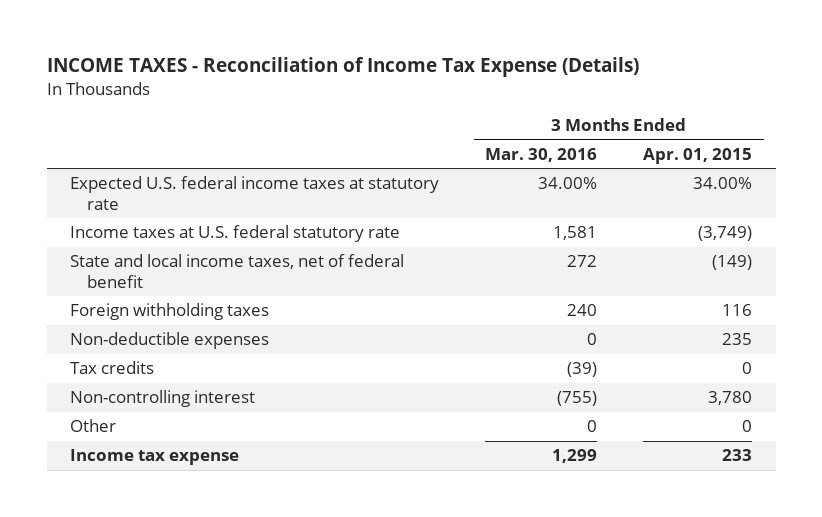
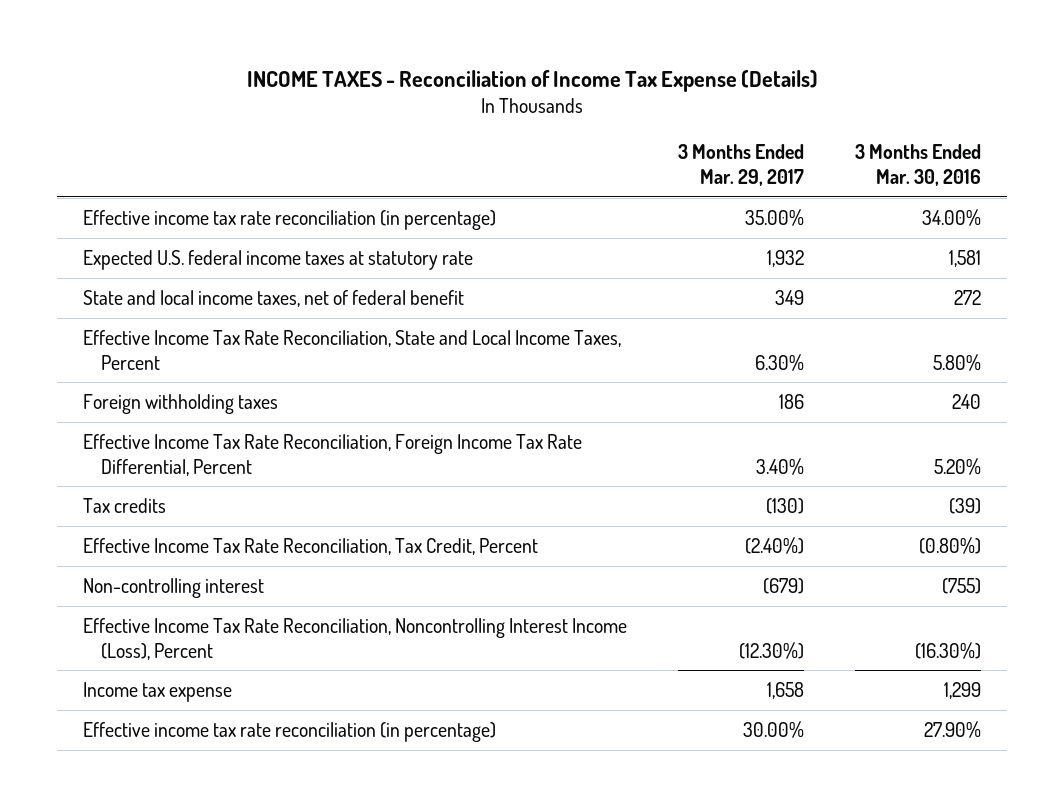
[643,147,753,164] Apr. 01, 2015 -> none
none -> [677,144,804,186] 3 Months Ended Mar. 29, 2017
[69,225,400,243] Income taxes at U.S. federal statutory rate -> none
none -> [82,209,496,230] Effective income tax rate reconciliation (in percentage)
[538,177,598,190] 34.00% -> [948,249,981,267] 1,581
none -> [82,329,621,370] Effective Income Tax Rate Reconciliation, State and Local Income Taxes, Percent
[69,332,269,350] Non-deductible expenses -> none
none -> [82,433,582,476] Effective Income Tax Rate Reconciliation, Foreign Income Tax Rate Differential, Percent
none -> [82,537,538,555] Effective Income Tax Rate Reconciliation, Tax Credit, Percent
[69,419,116,433] Other -> none
none -> [82,617,627,660] Effective Income Tax Rate Reconciliation, Noncontrolling Interest Income (Loss), Percent
none -> [82,721,496,742] Effective income tax rate reconciliation (in percentage)

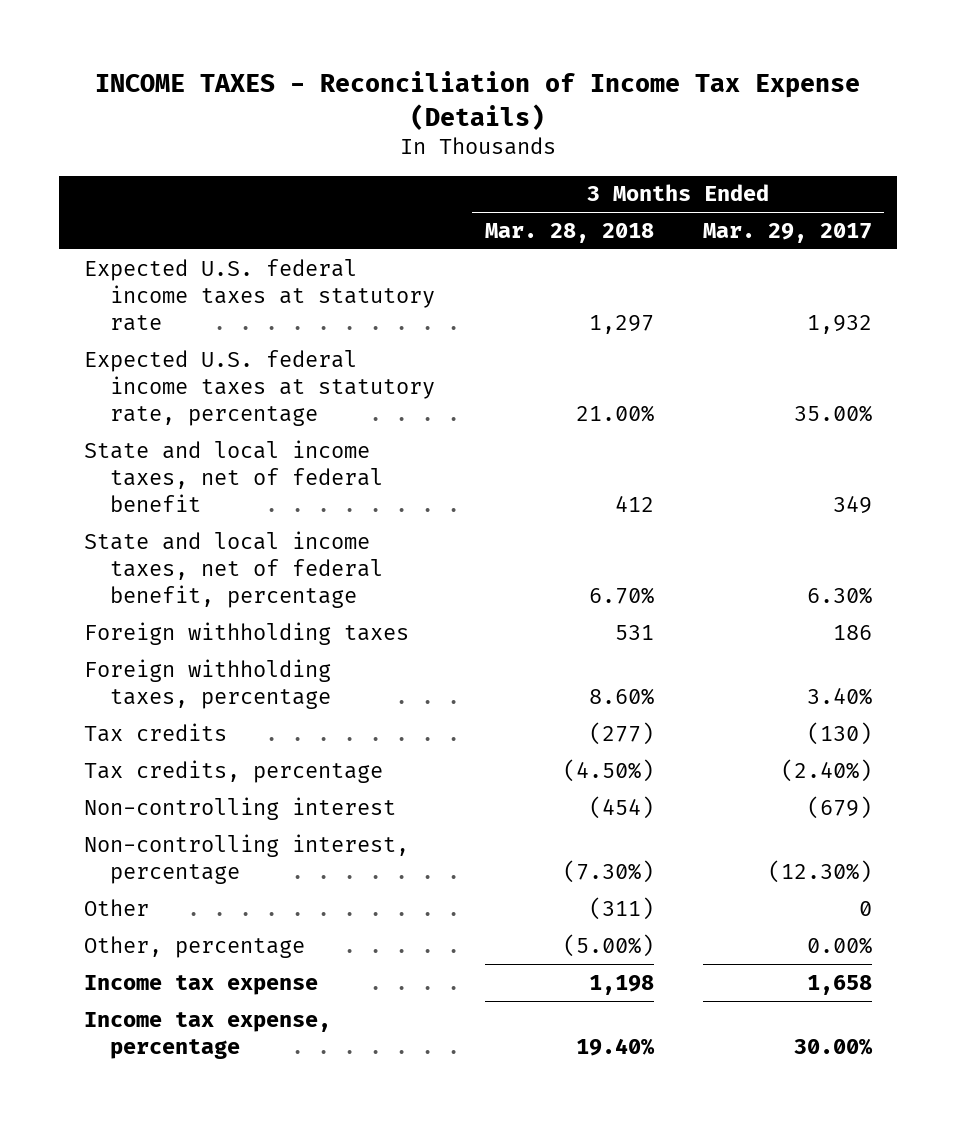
[854,144,981,186] 3 Months Ended Mar. 30, 2016 -> none
none -> [484,223,654,244] Mar. 28, 2018
[82,209,496,230] Effective income tax rate reconciliation (in percentage) -> none
none -> [83,349,436,426] Expected U.S. federal income taxes at statutory rate, percentage
[82,329,621,370] Effective Income Tax Rate Reconciliation, State and Local Income Taxes, Percent -> [83,530,384,608] State and local income taxes, net of federal benefit, percentage
[82,433,582,476] Effective Income Tax Rate Reconciliation, Foreign Income Tax Rate Differential, Percent -> [83,658,332,709] Foreign withholding taxes, percentage
[82,537,538,555] Effective Income Tax Rate Reconciliation, Tax Credit, Percent -> [83,759,383,783] Tax credits, percentage
[82,617,627,660] Effective Income Tax Rate Reconciliation, Noncontrolling Interest Income (Loss), Percent -> [83,833,409,884] Non-controlling interest, percentage
none -> [83,898,149,916] Other
none -> [83,935,305,958] Other, percentage
[82,721,496,742] Effective income tax rate reconciliation (in percentage) -> [83,1011,331,1059] Income tax expense, percentage

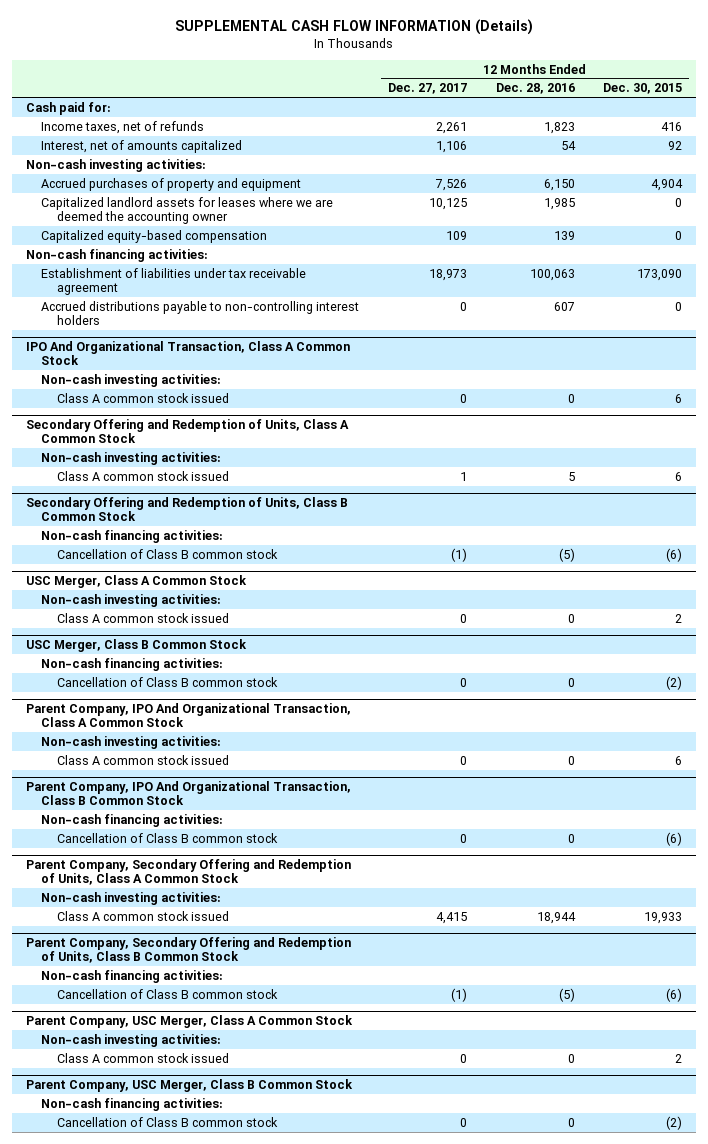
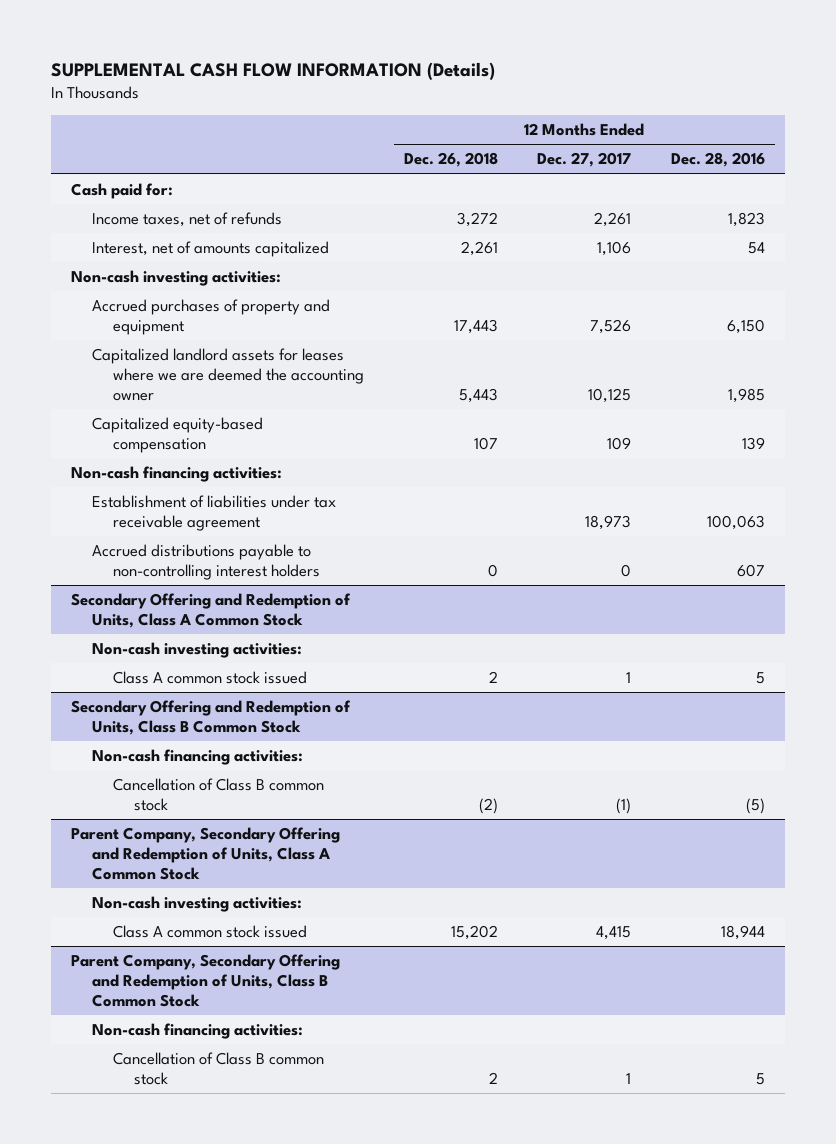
[603,83,683,95] Dec. 30, 2015 -> none
none -> [403,152,498,168] Dec. 26, 2018
[26,340,351,366] IPO And Organizational Transaction, Class A Common Stock -> none
[41,373,222,387] Non-cash investing activities: -> none
[56,392,229,403] Class A common stock issued -> none
[26,574,248,588] USC Merger, Class A Common Stock -> none
[41,593,222,607] Non-cash investing activities: -> none
[56,612,229,623] Class A common stock issued -> none
[26,638,248,652] USC Merger, Class B Common Stock -> none
[41,657,224,671] Non-cash financing activities: -> none
[56,676,278,687] Cancellation of Class B common stock -> none
[26,702,352,728] Parent Company, IPO And Organizational Transaction, Class A Common Stock -> none
[41,735,222,749] Non-cash investing activities: -> none
[56,754,229,765] Class A common stock issued -> none
[26,780,352,806] Parent Company, IPO And Organizational Transaction, Class B Common Stock -> none
[41,813,224,827] Non-cash financing activities: -> none
[56,832,278,843] Cancellation of Class B common stock -> none
[26,1014,354,1028] Parent Company, USC Merger, Class A Common Stock -> none
[41,1033,222,1047] Non-cash investing activities: -> none
[56,1052,229,1063] Class A common stock issued -> none
[26,1078,354,1092] Parent Company, USC Merger, Class B Common Stock -> none
[41,1097,224,1111] Non-cash financing activities: -> none
[56,1116,278,1127] Cancellation of Class B common stock -> none
[450,987,467,1002] (1) -> [626,1073,632,1085] 1
[558,987,575,1002] (5) -> [755,1073,765,1086] 5

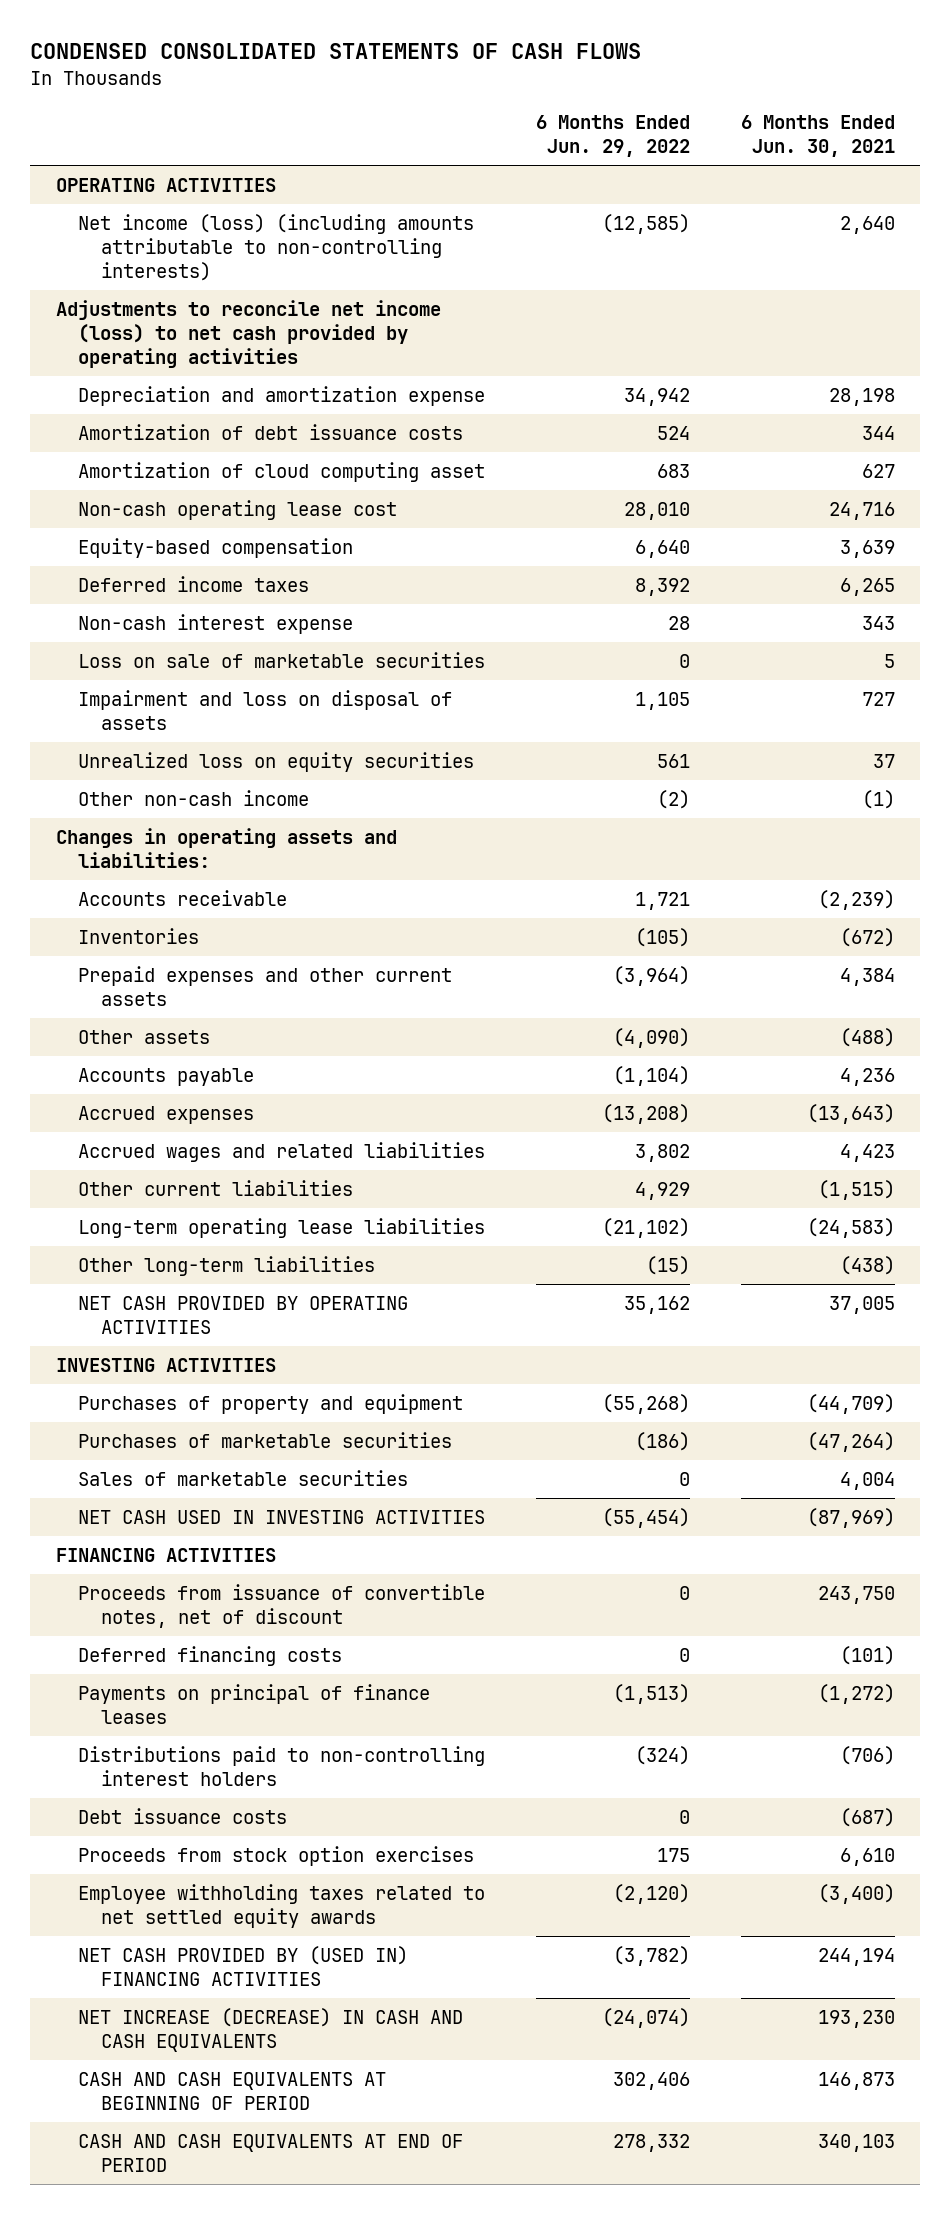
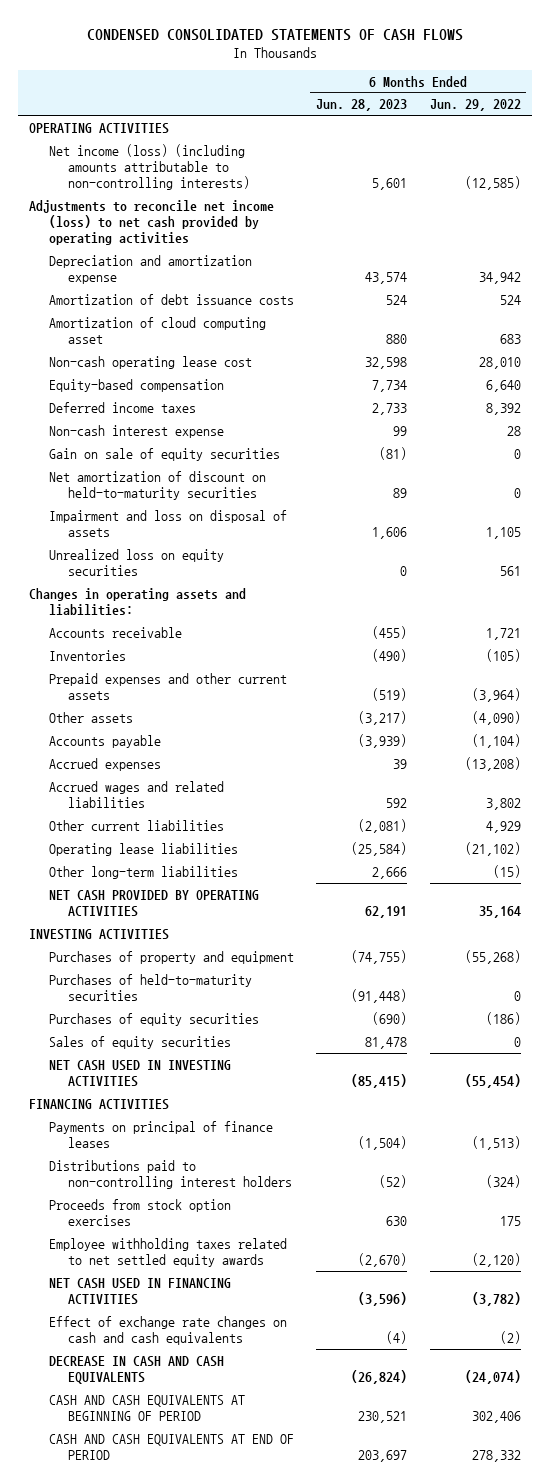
[740,115,895,158] 6 Months Ended Jun. 30, 2021 -> none
none -> [316,99,408,112] Jun. 28, 2023
[78,651,486,668] Loss on sale of marketable securities -> [48,447,280,461] Gain on sale of equity securities
none -> [48,470,266,500] Net amortization of discount on held-to-maturity securities
[78,789,310,806] Other non-cash income -> none
[78,1217,486,1238] Long-term operating lease liabilities -> [48,842,238,856] Operating lease liabilities
[624,1295,691,1314] 35,162 -> [478,905,521,918] 35,164
none -> [48,973,252,1001] Purchases of held-to-maturity securities
[78,1431,453,1448] Purchases of marketable securities -> [48,1012,259,1026] Purchases of equity securities
[78,1469,409,1486] Sales of marketable securities -> [48,1035,231,1049] Sales of equity securities
[78,1583,486,1628] Proceeds from issuance of convertible notes, net of discount -> none
[78,1645,343,1666] Deferred financing costs -> none
[78,1807,288,1824] Debt issuance costs -> none
[78,1945,409,1986] NET CASH PROVIDED BY (USED IN) FINANCING ACTIVITIES -> [48,1277,231,1305] NET CASH USED IN FINANCING ACTIVITIES
none -> [48,1315,287,1345] Effect of exchange rate changes on cash and cash equivalents
[78,2007,464,2052] NET INCREASE (DECREASE) IN CASH AND CASH EQUIVALENTS -> [48,1355,224,1384] DECREASE IN CASH AND CASH EQUIVALENTS

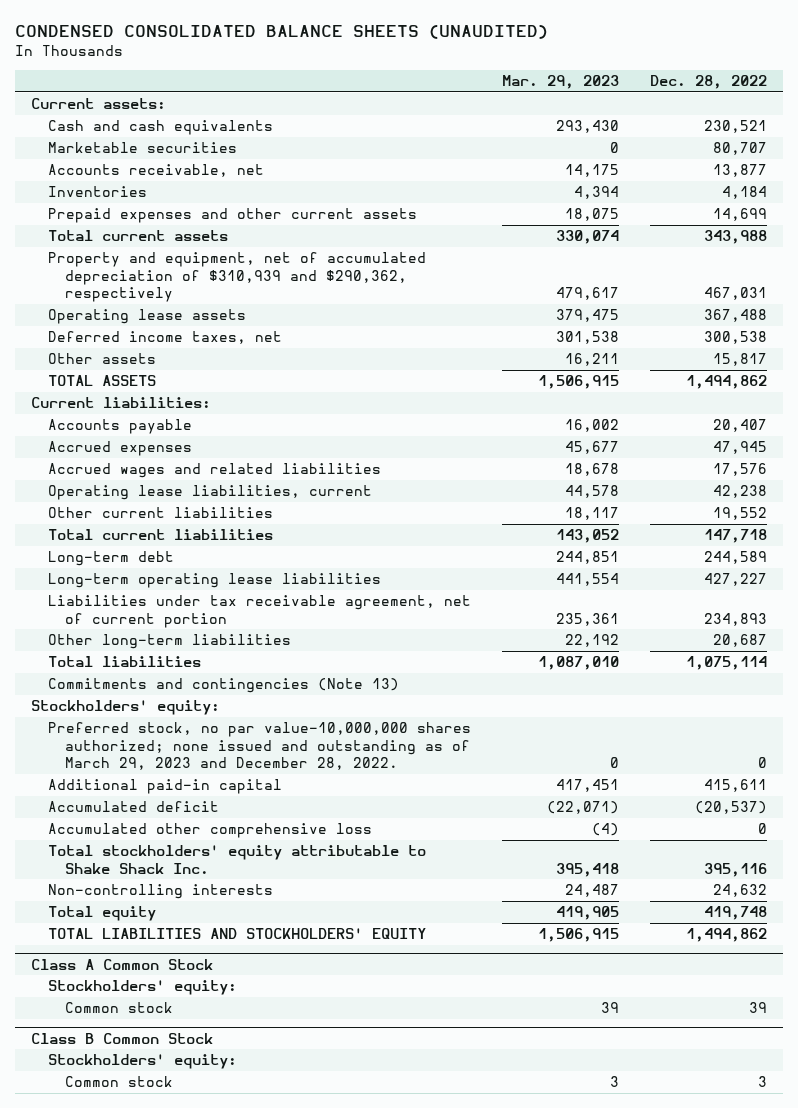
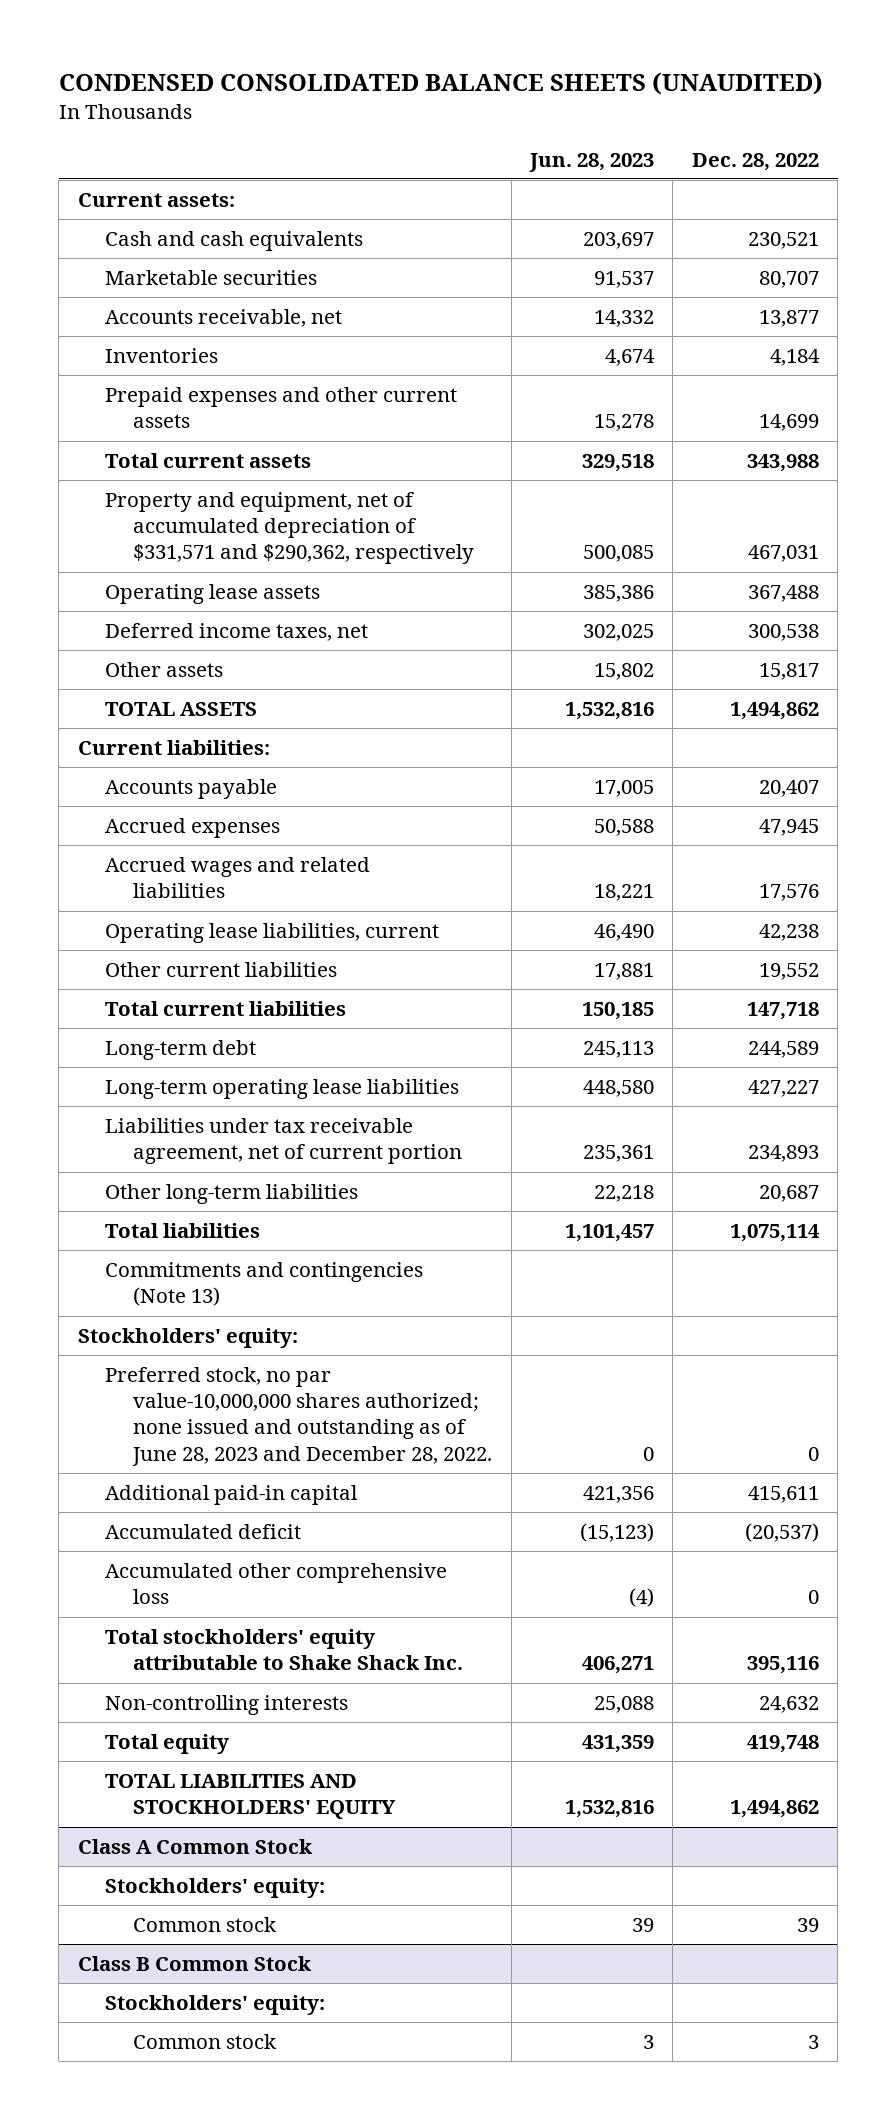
[502,75,620,90] Mar. 29, 2023 -> none
none -> [528,152,654,172] Jun. 28, 2023
[47,252,426,303] Property and equipment, net of accumulated depreciation of $310,939 and $290,362, respectively -> [105,492,475,565] Property and equipment, net of accumulated depreciation of $331,571 and $290,362, respectively
[47,722,471,771] Preferred stock, no par value-10,000,000 shares authorized; none issued and outstanding as of March 29, 2023 and December 28, 2022. -> [105,1367,493,1466] Preferred stock, no par value-10,000,000 shares authorized; none issued and outstanding as of June 28, 2023 and December 28, 2022.

